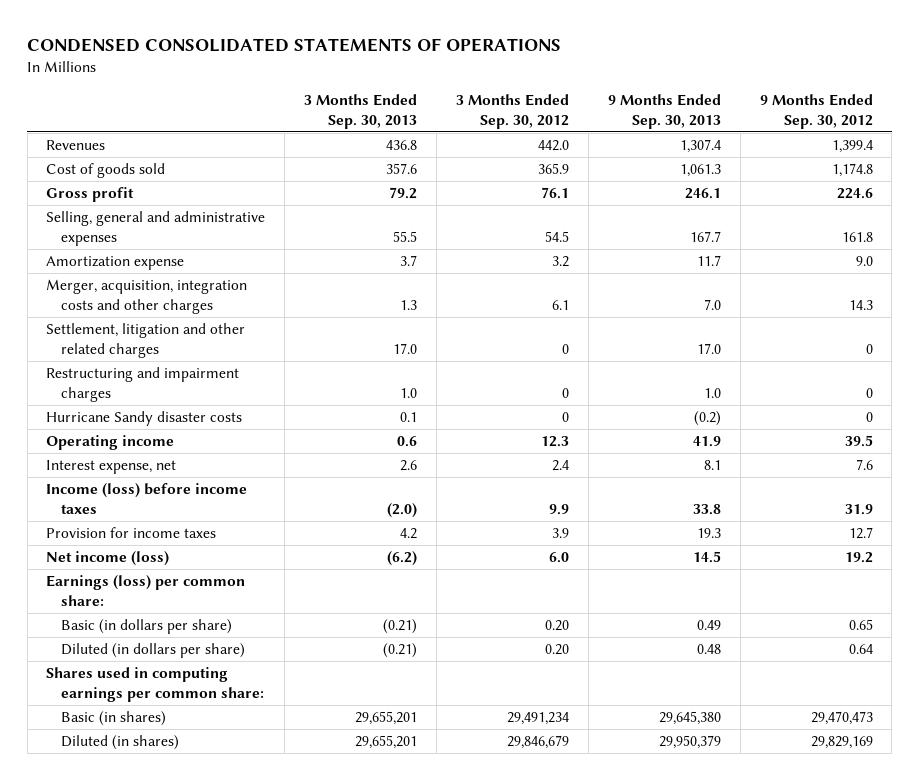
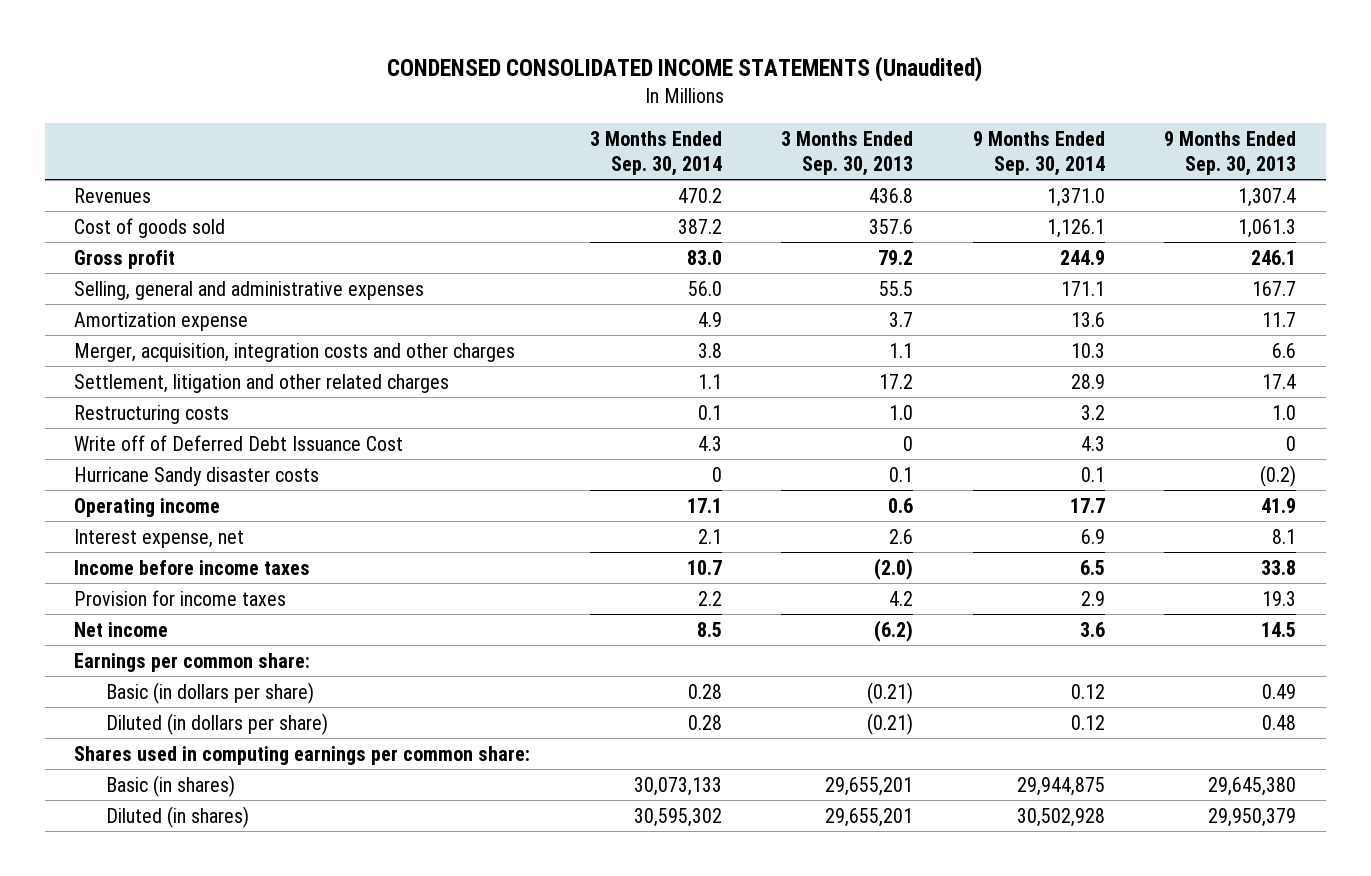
[27,38,562,53] CONDENSED CONSOLIDATED STATEMENTS OF OPERATIONS -> [387,55,983,82] CONDENSED CONSOLIDATED INCOME STATEMENTS (Unaudited)
[455,93,569,129] 3 Months Ended Sep. 30, 2012 -> none
[759,93,873,129] 9 Months Ended Sep. 30, 2012 -> none
none -> [589,130,722,176] 3 Months Ended Sep. 30, 2014
none -> [972,130,1105,176] 9 Months Ended Sep. 30, 2014
[400,300,418,311] 1.3 -> [889,342,914,358] 1.1
[703,299,721,311] 7.0 -> [1272,342,1297,358] 6.6
[393,343,418,355] 17.0 -> [879,373,914,389] 17.2
[696,343,721,355] 17.0 -> [1262,373,1297,389] 17.4
[46,367,240,403] Restructuring and impairment charges -> [74,404,230,424] Restructuring costs
none -> [74,434,404,451] Write off of Deferred Debt Issuance Cost
[46,483,248,515] Income (loss) before income taxes -> [74,559,311,575] Income before income taxes
[46,551,170,567] Net income (loss) -> [74,621,169,637] Net income
[46,575,246,607] Earnings (loss) per common share: -> [74,652,311,672] Earnings per common share:

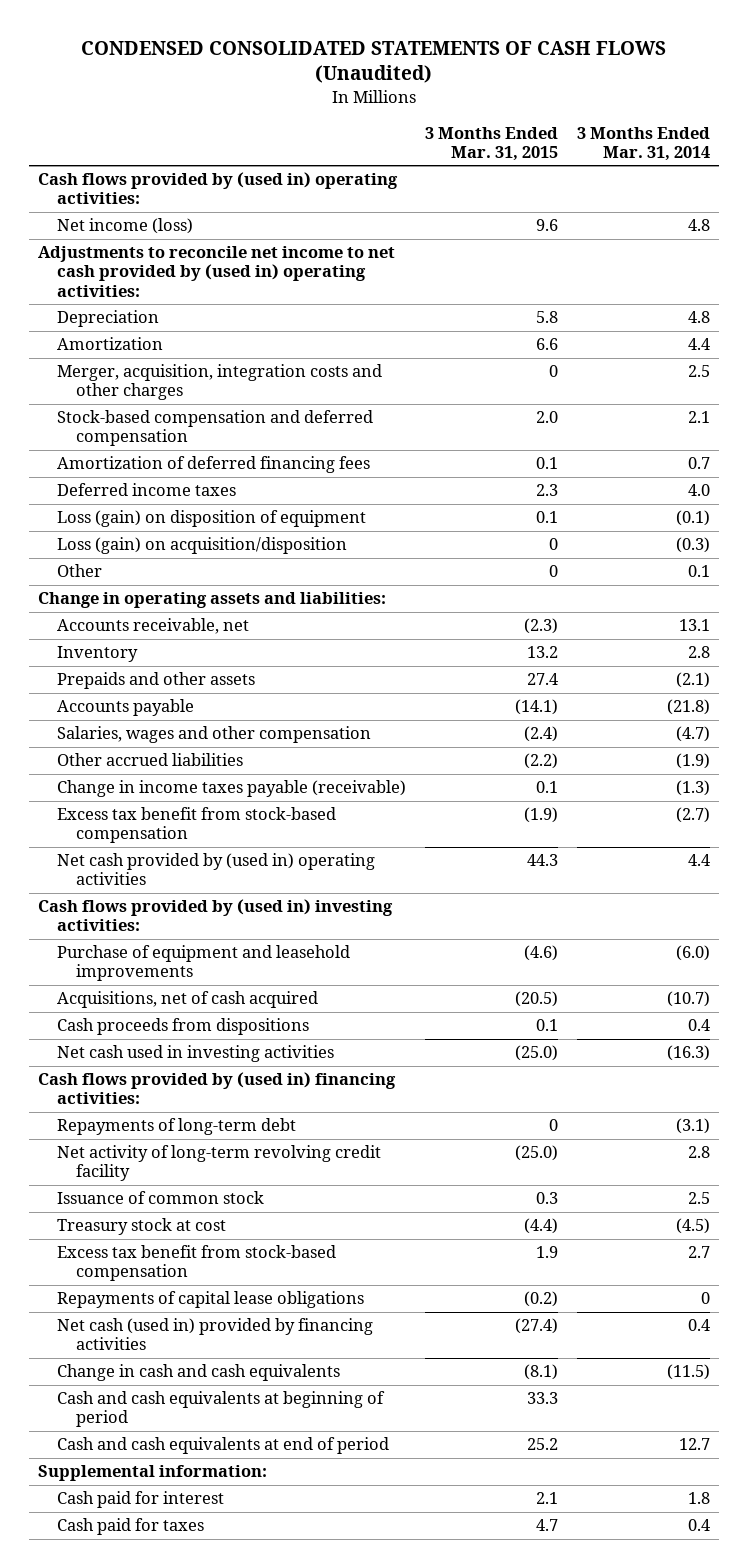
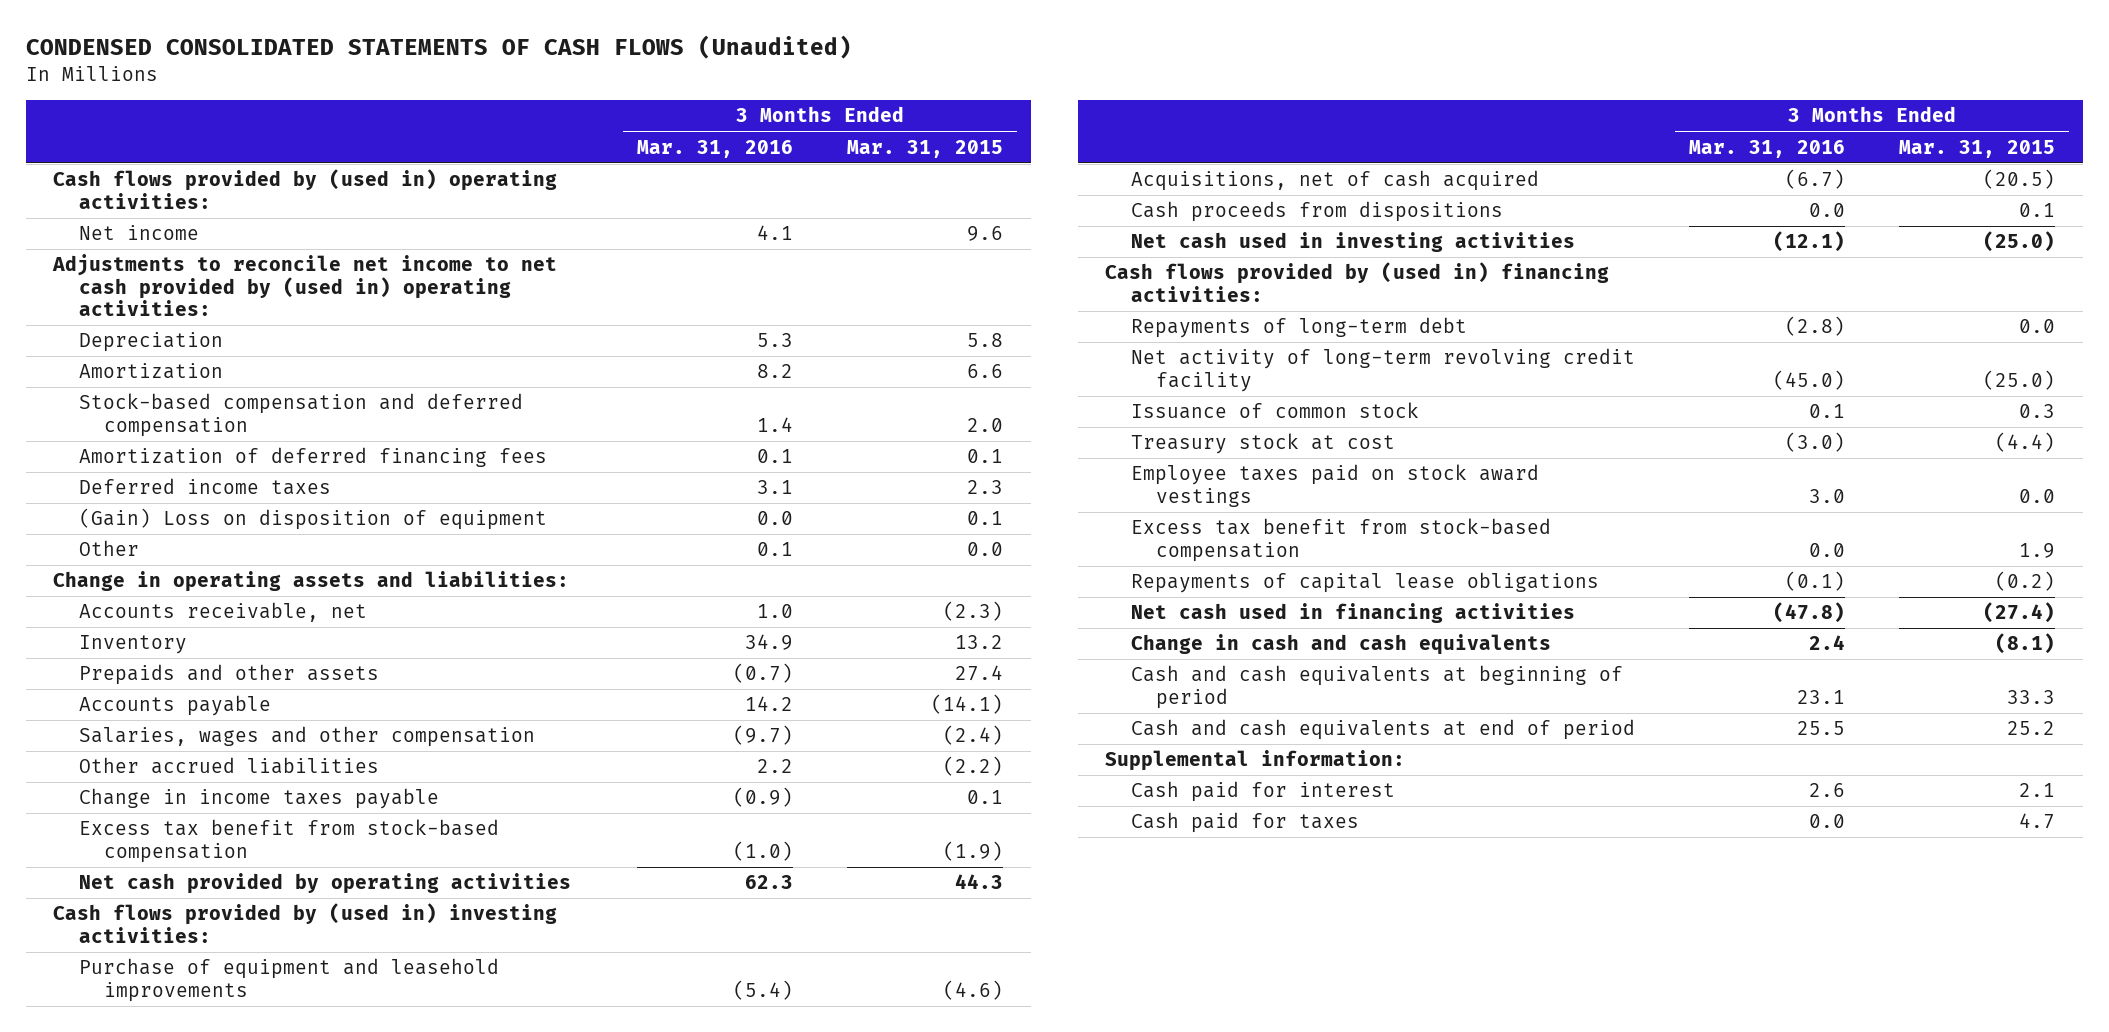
[576,126,710,161] 3 Months Ended Mar. 31, 2014 -> none
none -> [637,139,794,158] Mar. 31, 2016
[57,218,194,235] Net income (loss) -> [78,225,199,241] Net income
[57,364,383,401] Merger, acquisition, integration costs and other charges -> none
[57,537,348,555] Loss (gain) on acquisition/disposition -> none
[57,510,367,528] Loss (gain) on disposition of equipment -> [78,508,547,531] (Gain) Loss on disposition of equipment
[548,565,558,578] 0 -> [967,542,1004,557] 0.0
[57,780,407,798] Change in income taxes payable (receivable) -> [78,788,439,810] Change in income taxes payable
[57,853,376,886] Net cash provided by (used in) operating activities -> [78,873,571,895] Net cash provided by operating activities
[548,1119,558,1132] 0 -> [2019,319,2056,334] 0.0
none -> [1130,464,1539,507] Employee taxes paid on stock award vestings
[57,1318,374,1351] Net cash (used in) provided by financing activities -> [1130,603,1575,624] Net cash used in financing activities

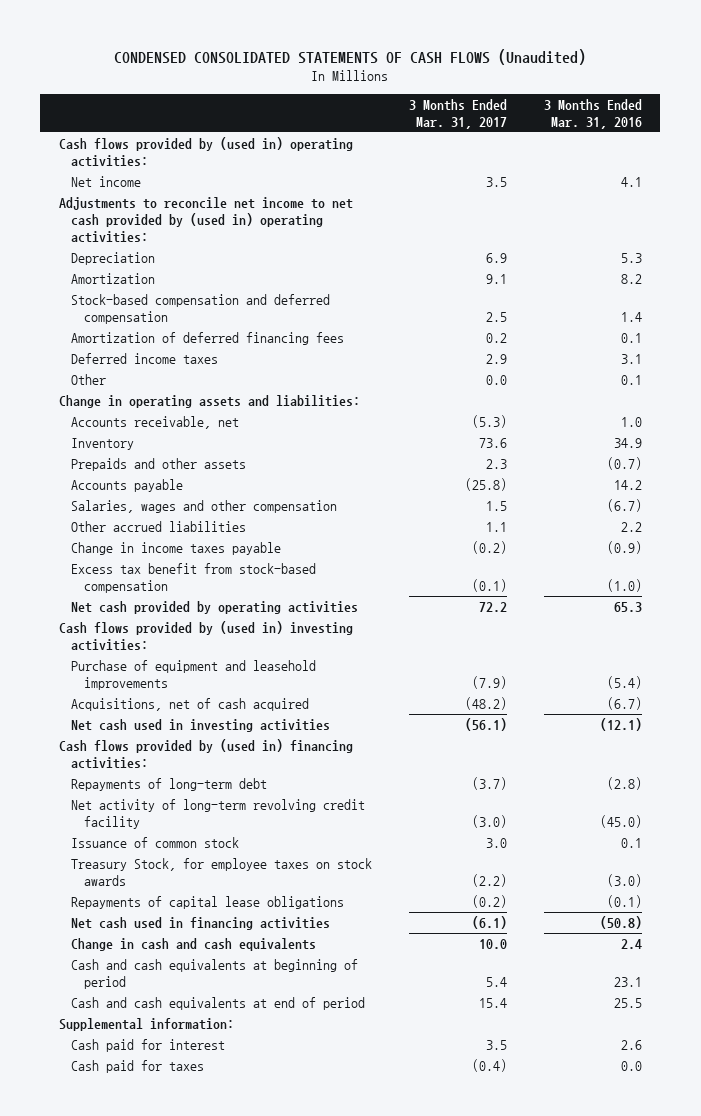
[847,139,1004,158] Mar. 31, 2015 -> none
none -> [409,99,508,130] 3 Months Ended Mar. 31, 2017
[78,508,547,531] (Gain) Loss on disposition of equipment -> none
[733,725,794,746] (9.7) -> [606,498,642,512] (6.7)
[745,875,794,890] 62.3 -> [613,601,642,612] 65.3
[1130,201,1503,223] Cash proceeds from dispositions -> none
[1130,433,1395,455] Treasury stock at cost -> none
[1130,518,1551,562] Excess tax benefit from stock-based compensation -> none
[1130,464,1539,507] Employee taxes paid on stock award vestings -> [71,857,373,886] Treasury Stock, for employee taxes on stock awards
[1809,488,1846,503] 3.0 -> [606,873,642,887] (3.0)
[1773,602,1846,624] (47.8) -> [599,915,642,929] (50.8)

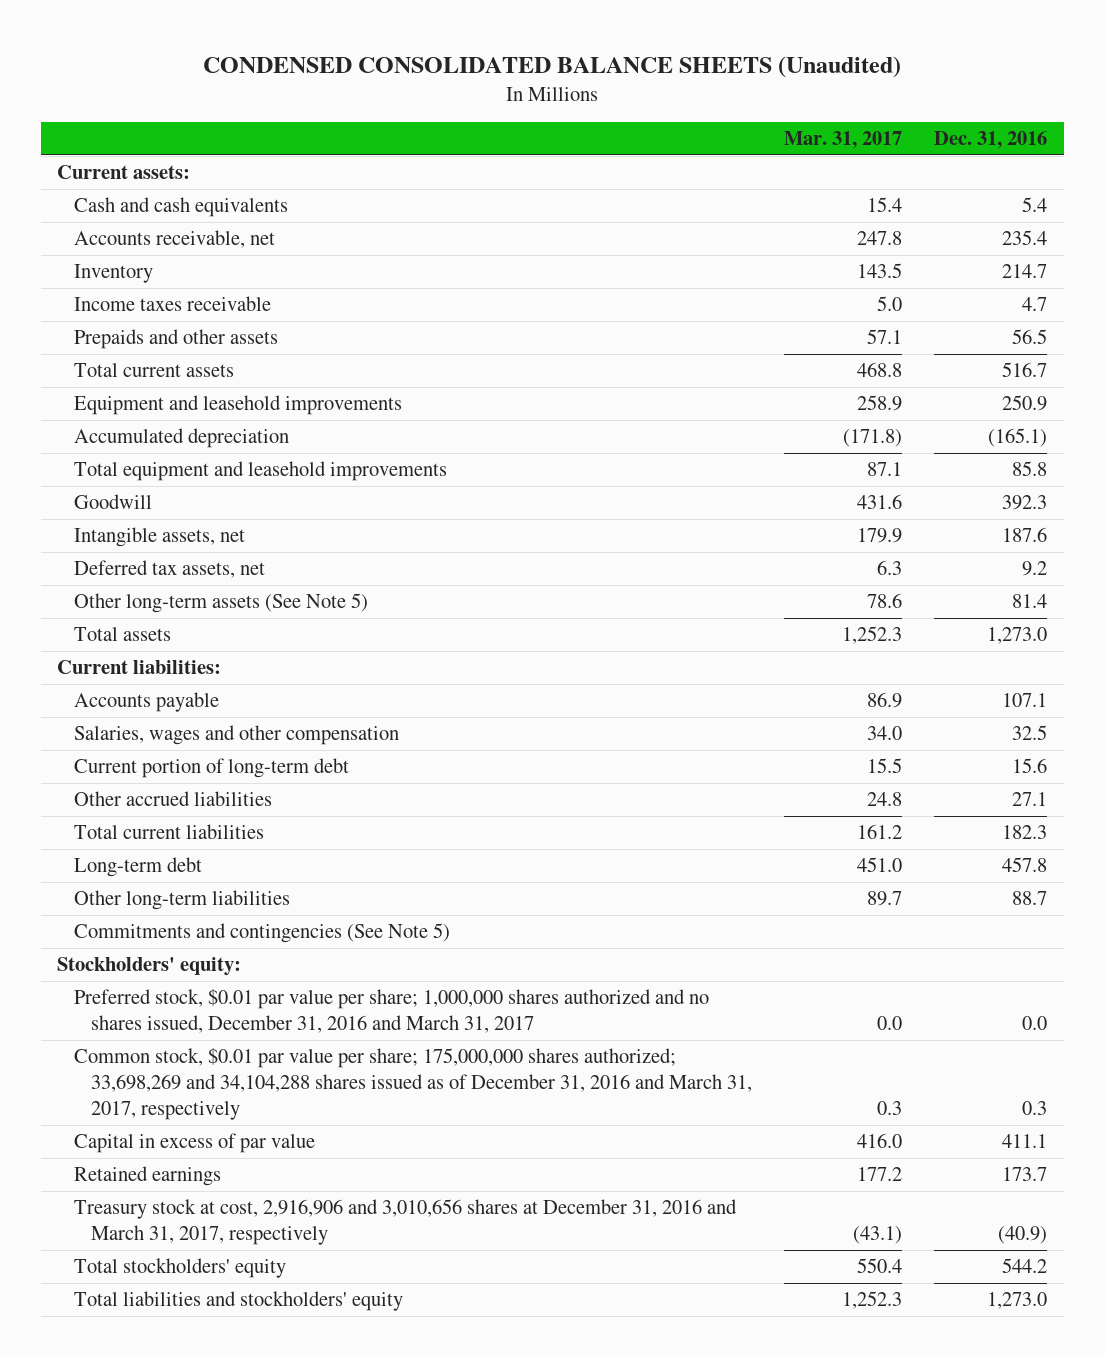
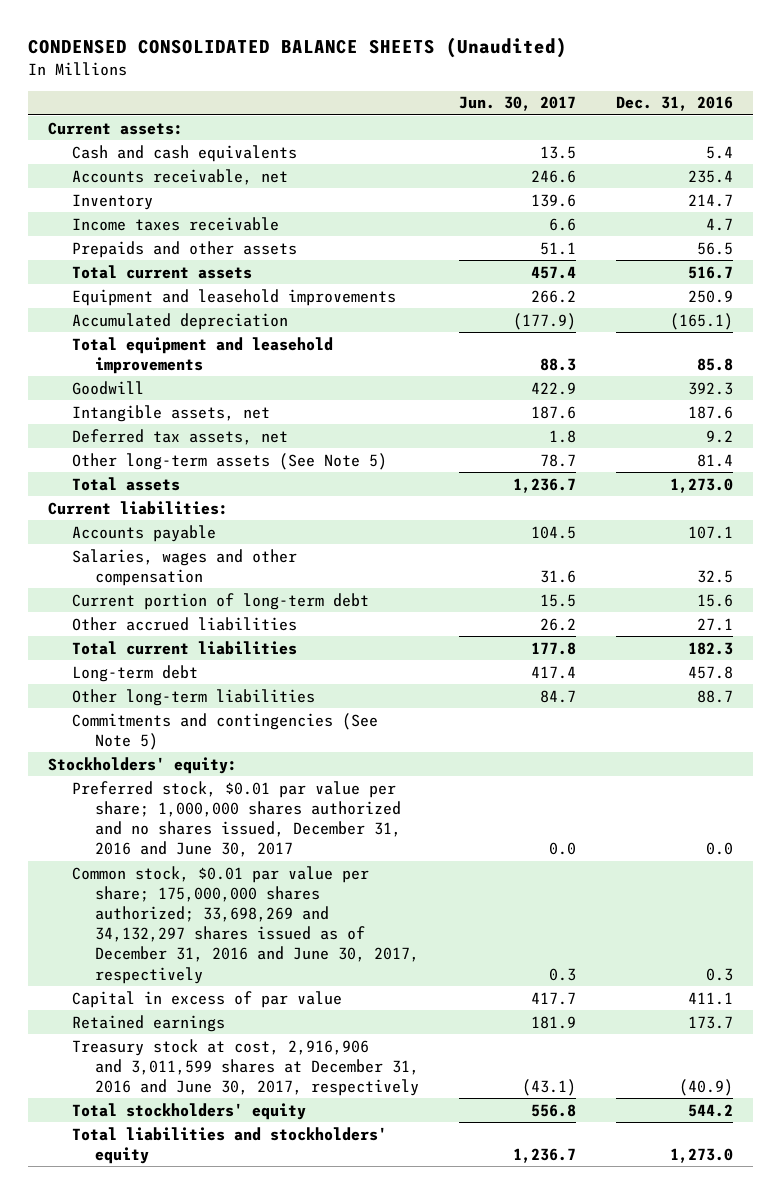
[784,131,903,150] Mar. 31, 2017 -> none
none -> [458,96,576,112] Jun. 30, 2017
[74,989,710,1034] Preferred stock, $0.01 par value per share; 1,000,000 shares authorized and no shares issued, December 31, 2016 and March 31, 2017 -> [71,780,401,858] Preferred stock, $0.01 par value per share; 1,000,000 shares authorized and no shares issued, December 31, 2016 and June 30, 2017
[74,1048,753,1121] Common stock, $0.01 par value per share; 175,000,000 shares authorized; 33,698,269 and 34,104,288 shares issued as of December 31, 2016 and March 31, 2017, respectively -> [71,865,419,984] Common stock, $0.01 par value per share; 175,000,000 shares authorized; 33,698,269 and 34,132,297 shares issued as of December 31, 2016 and June 30, 2017, respectively
[74,1199,738,1246] Treasury stock at cost, 2,916,906 and 3,010,656 shares at December 31, 2016 and March 31, 2017, respectively -> [71,1038,419,1097] Treasury stock at cost, 2,916,906 and 3,011,599 shares at December 31, 2016 and June 30, 2017, respectively

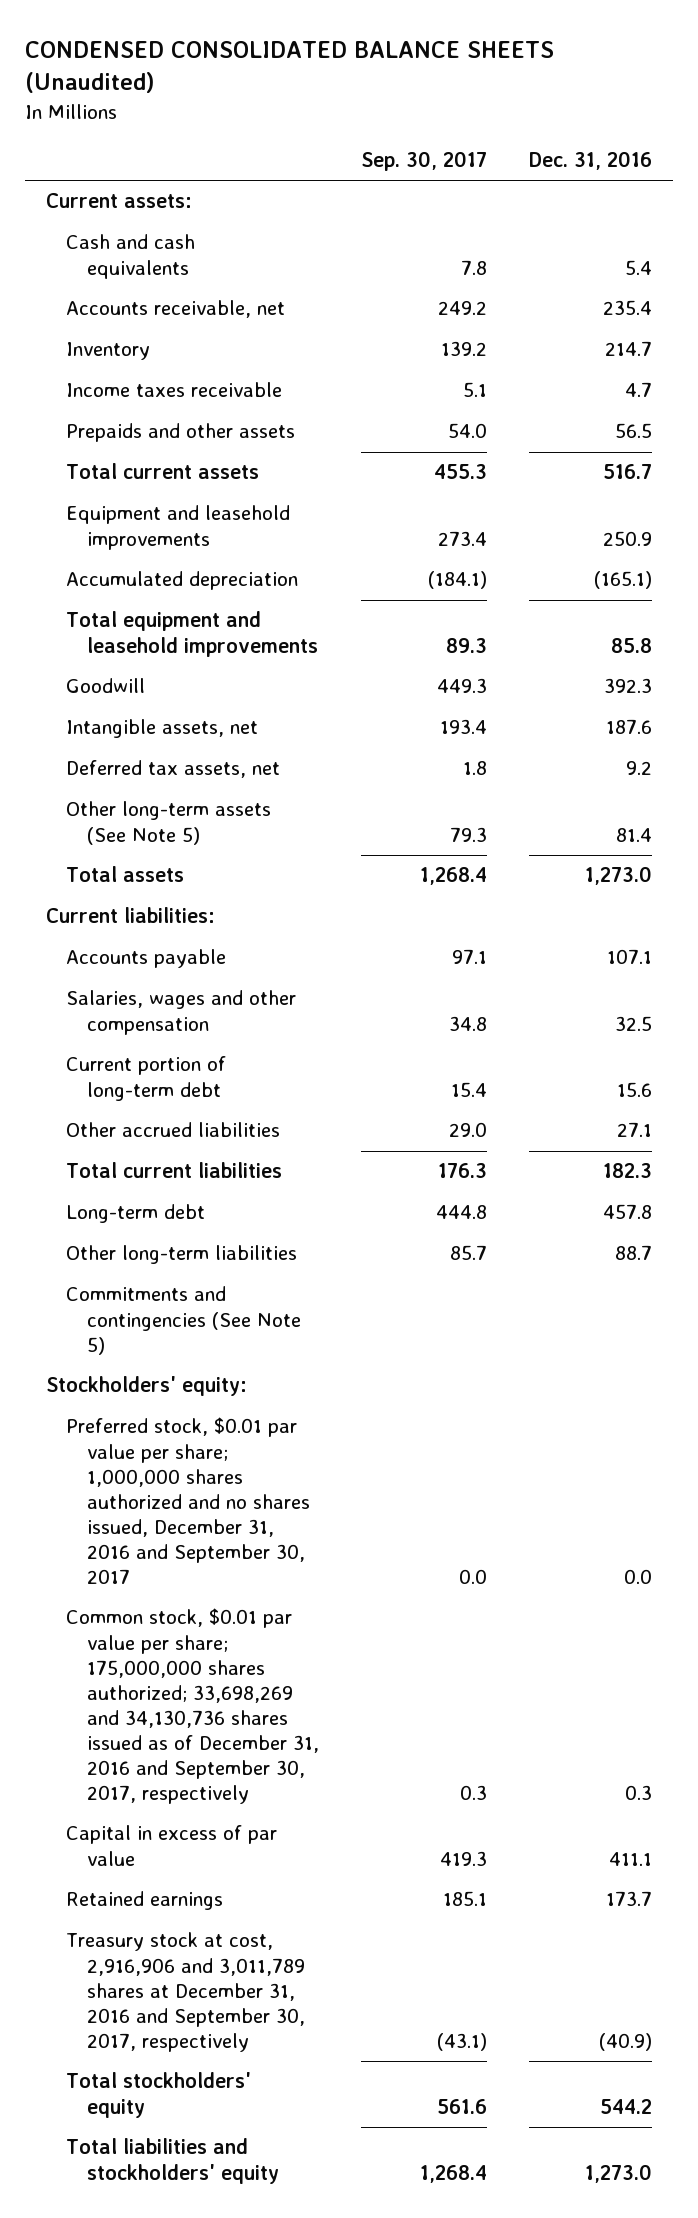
[458,96,576,112] Jun. 30, 2017 -> none
none -> [360,151,487,172] Sep. 30, 2017
[71,780,401,858] Preferred stock, $0.01 par value per share; 1,000,000 shares authorized and no shares issued, December 31, 2016 and June 30, 2017 -> [66,1417,310,1584] Preferred stock, $0.01 par value per share; 1,000,000 shares authorized and no shares issued, December 31, 2016 and September 30, 2017
[71,865,419,984] Common stock, $0.01 par value per share; 175,000,000 shares authorized; 33,698,269 and 34,132,297 shares issued as of December 31, 2016 and June 30, 2017, respectively -> [66,1608,319,1804] Common stock, $0.01 par value per share; 175,000,000 shares authorized; 33,698,269 and 34,130,736 shares issued as of December 31, 2016 and September 30, 2017, respectively
[71,1038,419,1097] Treasury stock at cost, 2,916,906 and 3,011,599 shares at December 31, 2016 and June 30, 2017, respectively -> [66,1932,305,2052] Treasury stock at cost, 2,916,906 and 3,011,789 shares at December 31, 2016 and September 30, 2017, respectively

